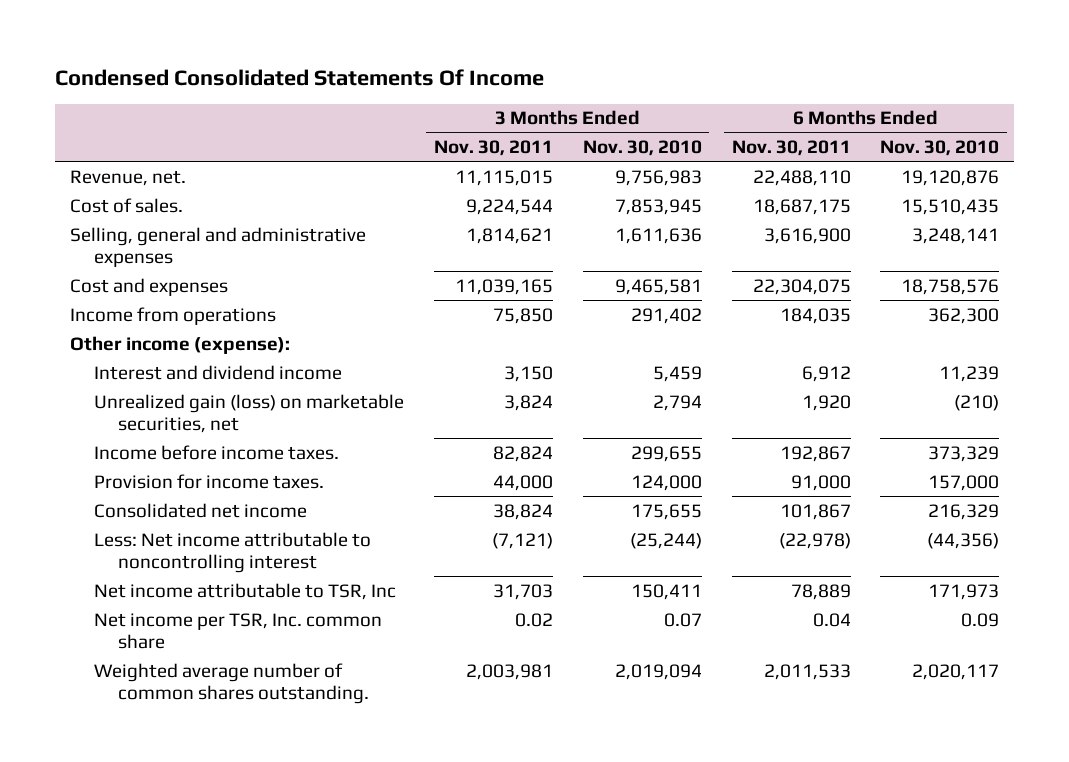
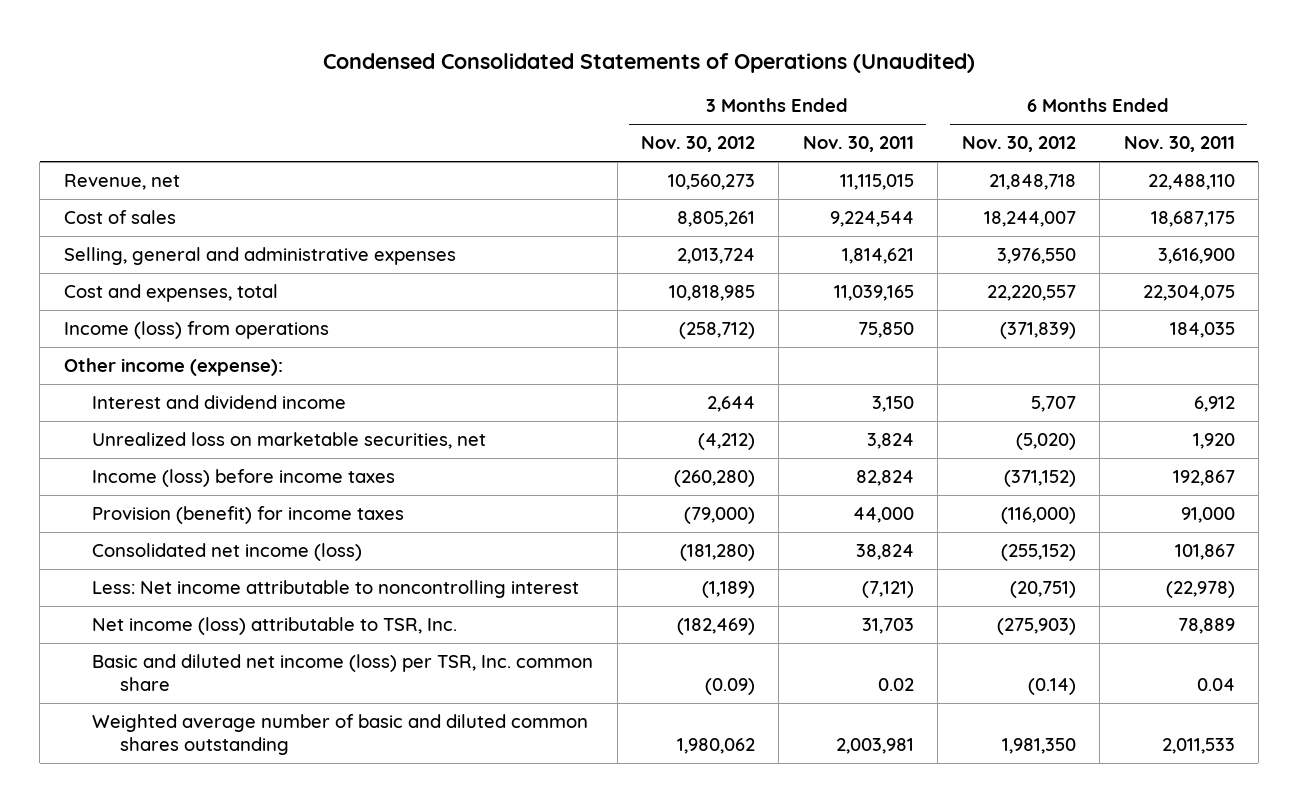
[54,68,544,86] Condensed Consolidated Statements Of Income -> [323,52,976,73] Condensed Consolidated Statements of Operations (Unaudited)
[582,140,702,157] Nov. 30, 2010 -> none
[880,140,1000,157] Nov. 30, 2010 -> none
none -> [640,136,755,153] Nov. 30, 2012
none -> [961,136,1076,153] Nov. 30, 2012
[69,169,186,186] Revenue, net. -> [63,174,180,191] Revenue, net
[69,197,183,213] Cost of sales. -> [63,210,176,225] Cost of sales
[69,277,228,296] Cost and expenses -> [63,284,278,303] Cost and expenses, total
[69,306,276,325] Income from operations -> [63,321,329,340] Income (loss) from operations
[93,393,404,434] Unrealized gain (loss) on marketable securities, net -> [92,432,487,450] Unrealized loss on marketable securities, net
[93,444,339,460] Income before income taxes. -> [92,469,396,488] Income (loss) before income taxes
[93,473,324,489] Provision for income taxes. -> [92,506,405,525] Provision (benefit) for income taxes
[93,502,307,518] Consolidated net income -> [92,543,363,562] Consolidated net income (loss)
[93,582,396,600] Net income attributable to TSR, Inc -> [92,617,458,636] Net income (loss) attributable to TSR, Inc.
[93,612,382,650] Net income per TSR, Inc. common share -> [92,654,594,692] Basic and diluted net income (loss) per TSR, Inc. common share
[93,662,369,705] Weighted average number of common shares outstanding. -> [92,714,589,756] Weighted average number of basic and diluted common shares outstanding

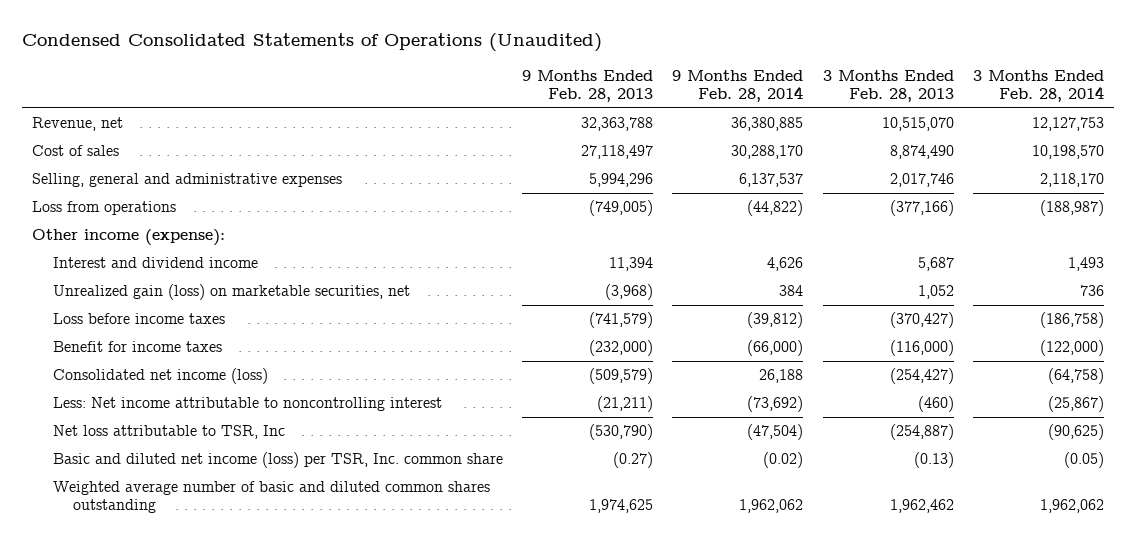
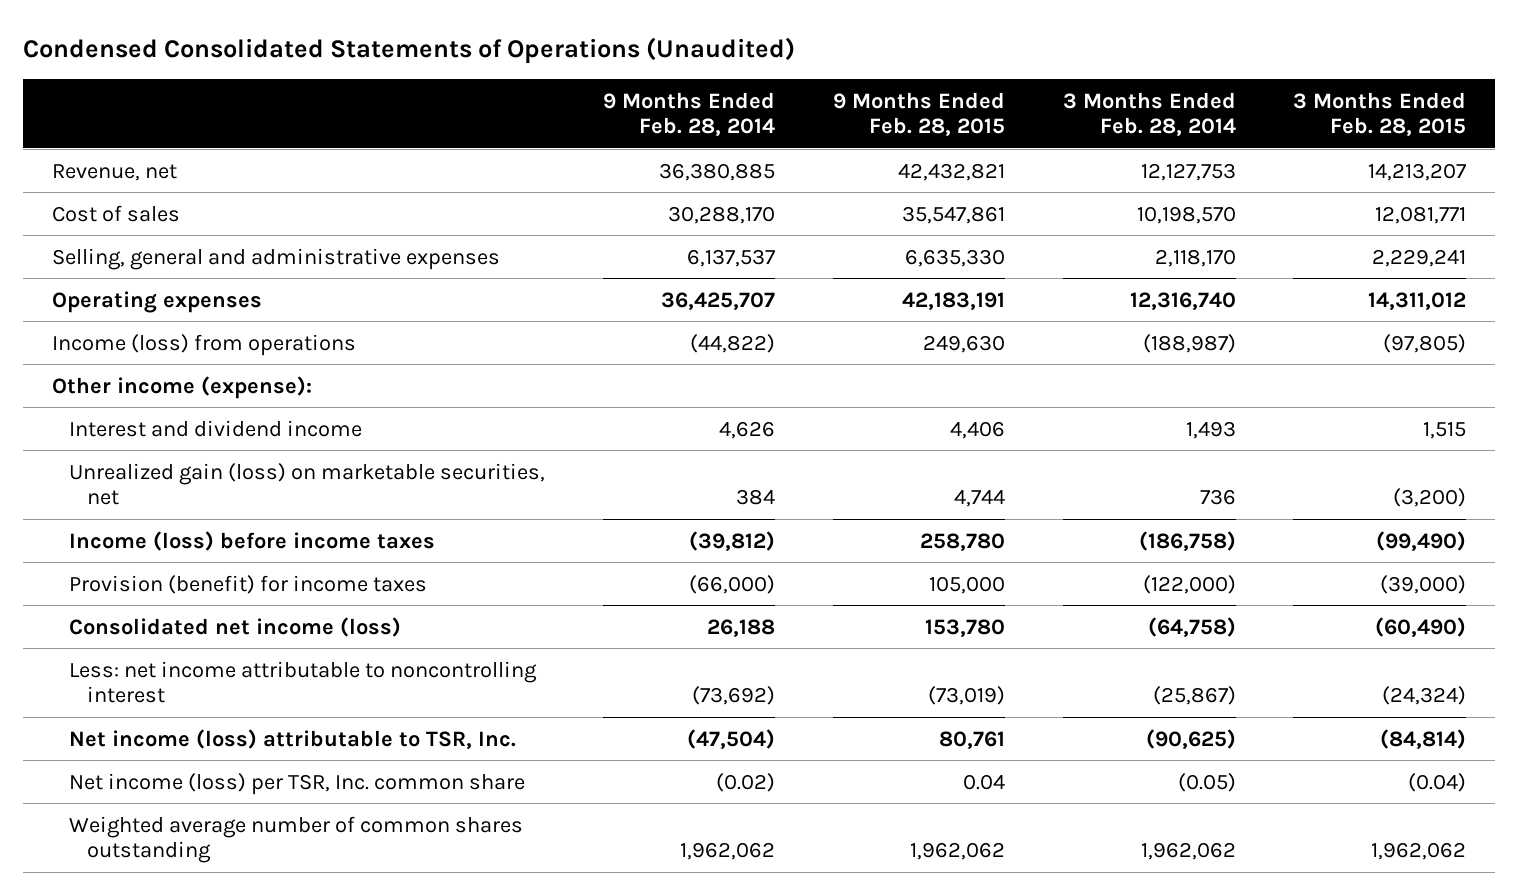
[521,70,653,103] 9 Months Ended Feb. 28, 2013 -> none
[822,70,954,103] 3 Months Ended Feb. 28, 2013 -> none
none -> [832,91,1005,137] 9 Months Ended Feb. 28, 2015
none -> [1293,91,1467,137] 3 Months Ended Feb. 28, 2015
none -> [51,290,262,313] Operating expenses
[32,201,177,216] Loss from operations -> [51,333,356,356] Income (loss) from operations
[52,313,225,325] Loss before income taxes -> [69,530,436,551] Income (loss) before income taxes
[52,341,222,353] Benefit for income taxes -> [69,574,428,594] Provision (benefit) for income taxes
[52,397,442,412] Less: Net income attributable to noncontrolling interest -> [69,660,538,704] Less: net income attributable to noncontrolling interest
[52,425,285,440] Net loss attributable to TSR, Inc -> [69,728,517,749] Net income (loss) attributable to TSR, Inc.
[52,452,503,469] Basic and diluted net income (loss) per TSR, Inc. common share -> [69,772,526,795] Net income (loss) per TSR, Inc. common share
[52,481,490,514] Weighted average number of basic and diluted common shares outstanding -> [69,815,524,864] Weighted average number of common shares outstanding

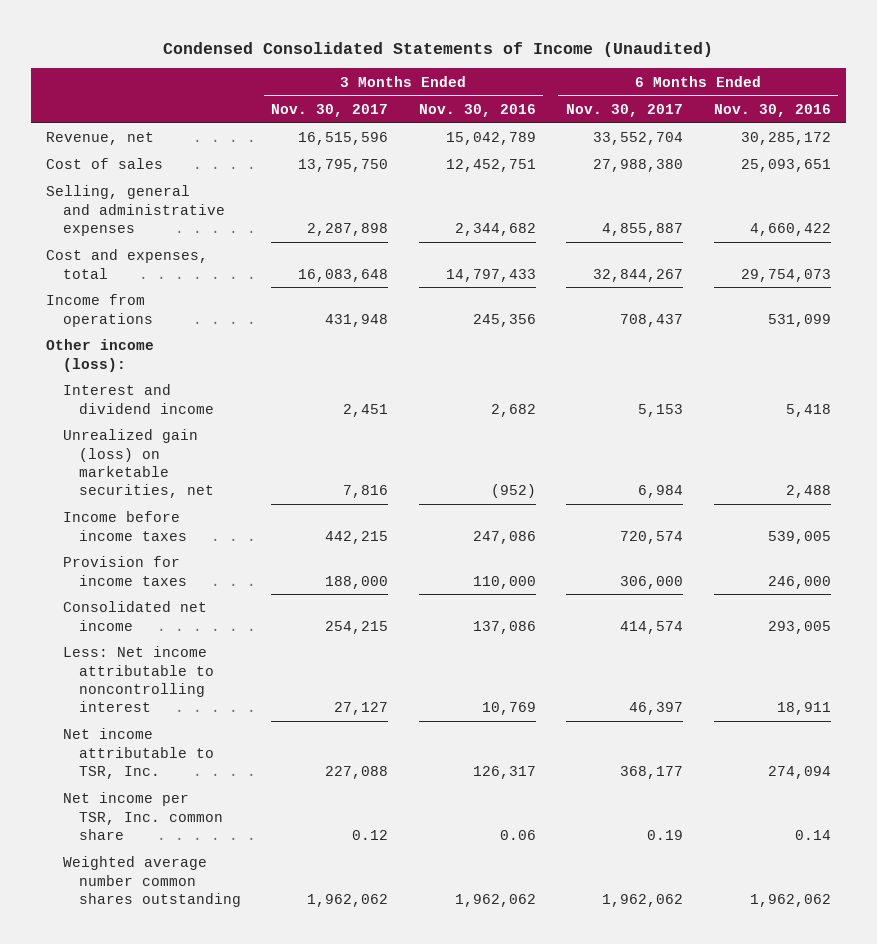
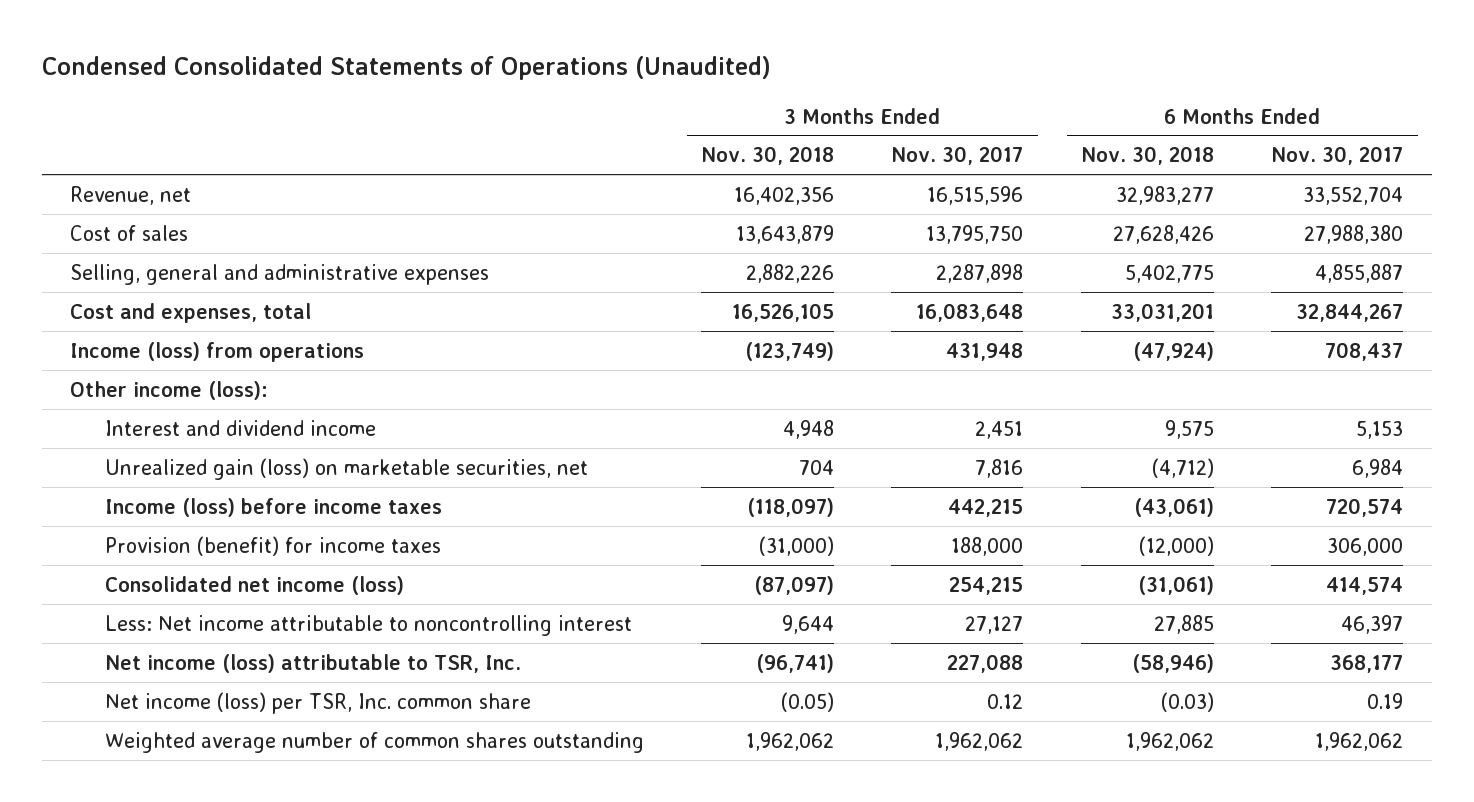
[163,41,714,57] Condensed Consolidated Statements of Income (Unaudited) -> [41,56,771,81] Condensed Consolidated Statements of Operations (Unaudited)
[418,103,536,117] Nov. 30, 2016 -> none
[713,103,831,117] Nov. 30, 2016 -> none
none -> [701,146,835,166] Nov. 30, 2018
none -> [1080,146,1214,166] Nov. 30, 2018
[46,294,153,327] Income from operations -> [70,341,365,362] Income (loss) from operations
[62,511,187,541] Income before income taxes -> [104,497,442,517] Income (loss) before income taxes
[62,556,187,586] Provision for income taxes -> [104,535,441,556] Provision (benefit) for income taxes
[62,601,207,631] Consolidated net income -> [104,575,404,595] Consolidated net income (loss)
[62,728,214,779] Net income attributable to TSR, Inc. -> [104,653,521,673] Net income (loss) attributable to TSR, Inc.
[62,792,223,840] Net income per TSR, Inc. common share -> [104,691,531,714] Net income (loss) per TSR, Inc. common share
[62,856,241,907] Weighted average number common shares outstanding -> [104,731,644,753] Weighted average number of common shares outstanding

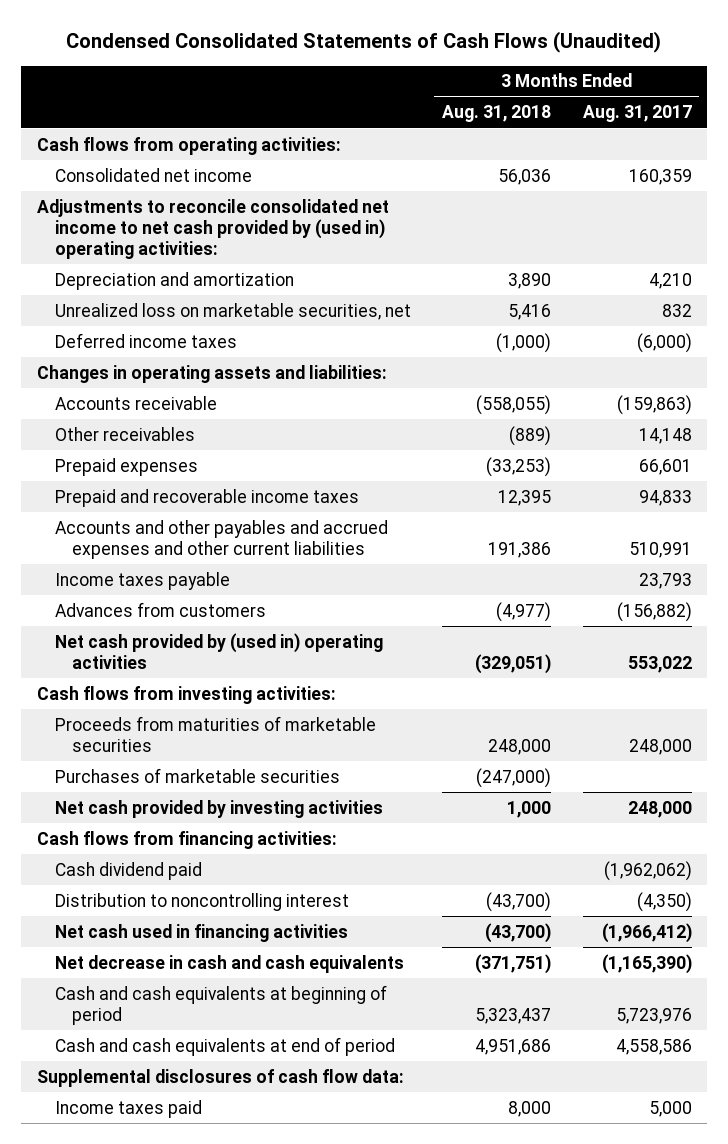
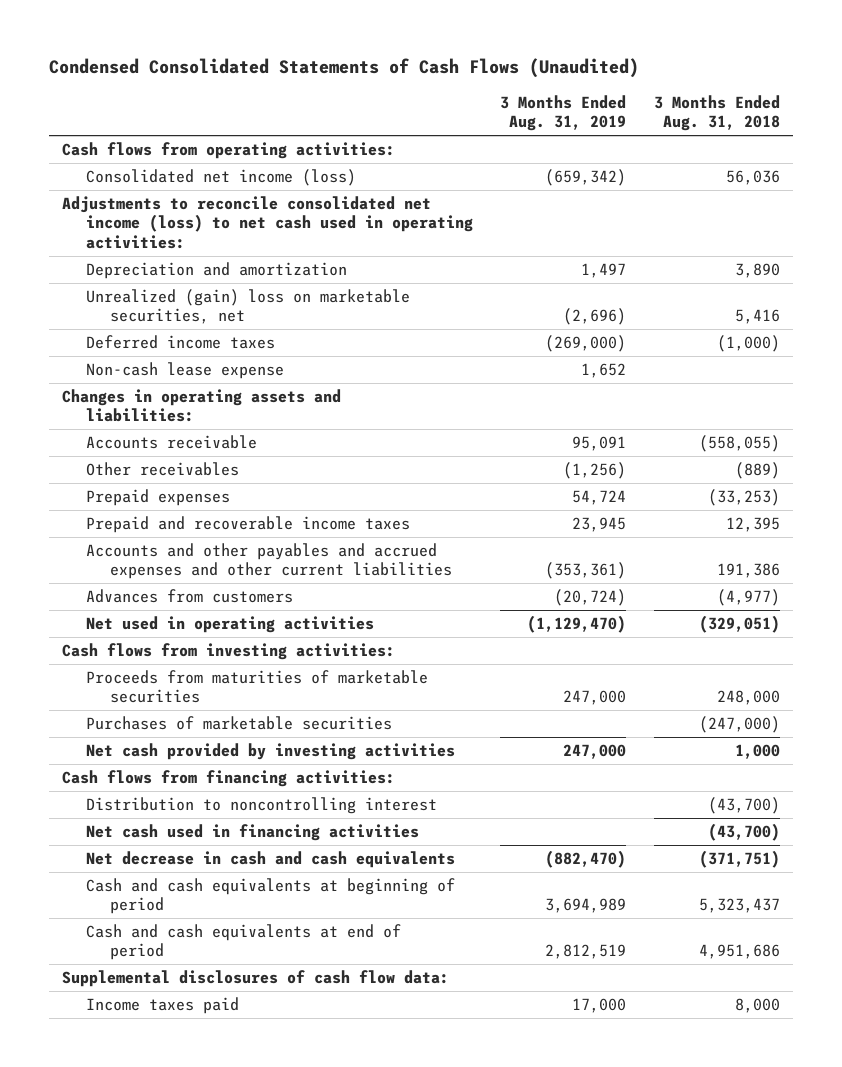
[582,105,692,123] Aug. 31, 2017 -> none
none -> [500,94,627,132] 3 Months Ended Aug. 31, 2019
[54,167,252,182] Consolidated net income -> [86,168,357,186] Consolidated net income (loss)
[36,198,389,259] Adjustments to reconcile consolidated net income to net cash provided by (used in) operating activities: -> [62,195,474,250] Adjustments to reconcile consolidated net income (loss) to net cash used in operating activities:
[54,302,411,320] Unrealized loss on marketable securities, net -> [86,288,411,325] Unrealized (gain) loss on marketable securities, net
none -> [86,361,285,379] Non-cash lease expense
[54,571,230,590] Income taxes payable -> none
[54,632,383,669] Net cash provided by (used in) operating activities -> [86,615,375,633] Net used in operating activities
[54,861,202,880] Cash dividend paid -> none

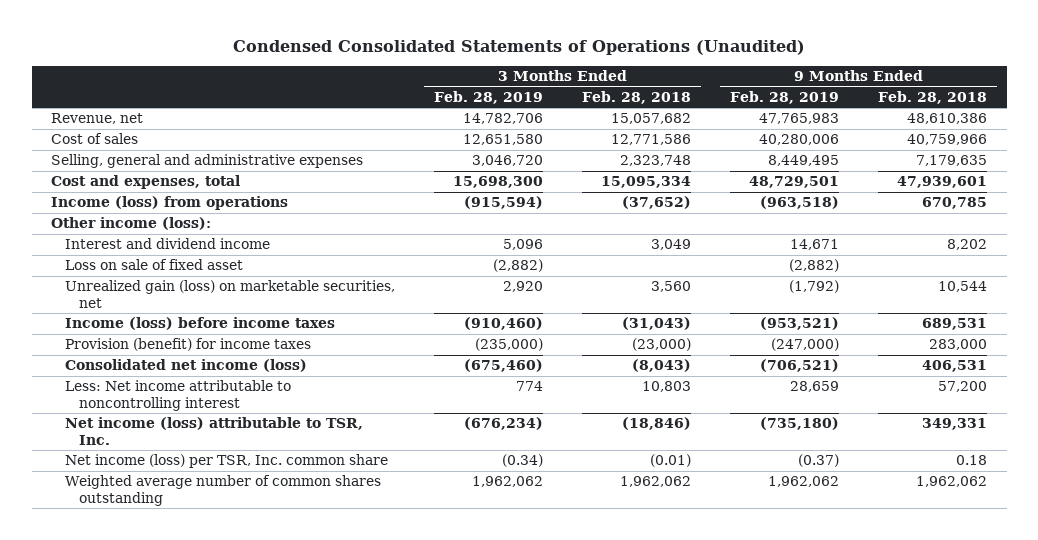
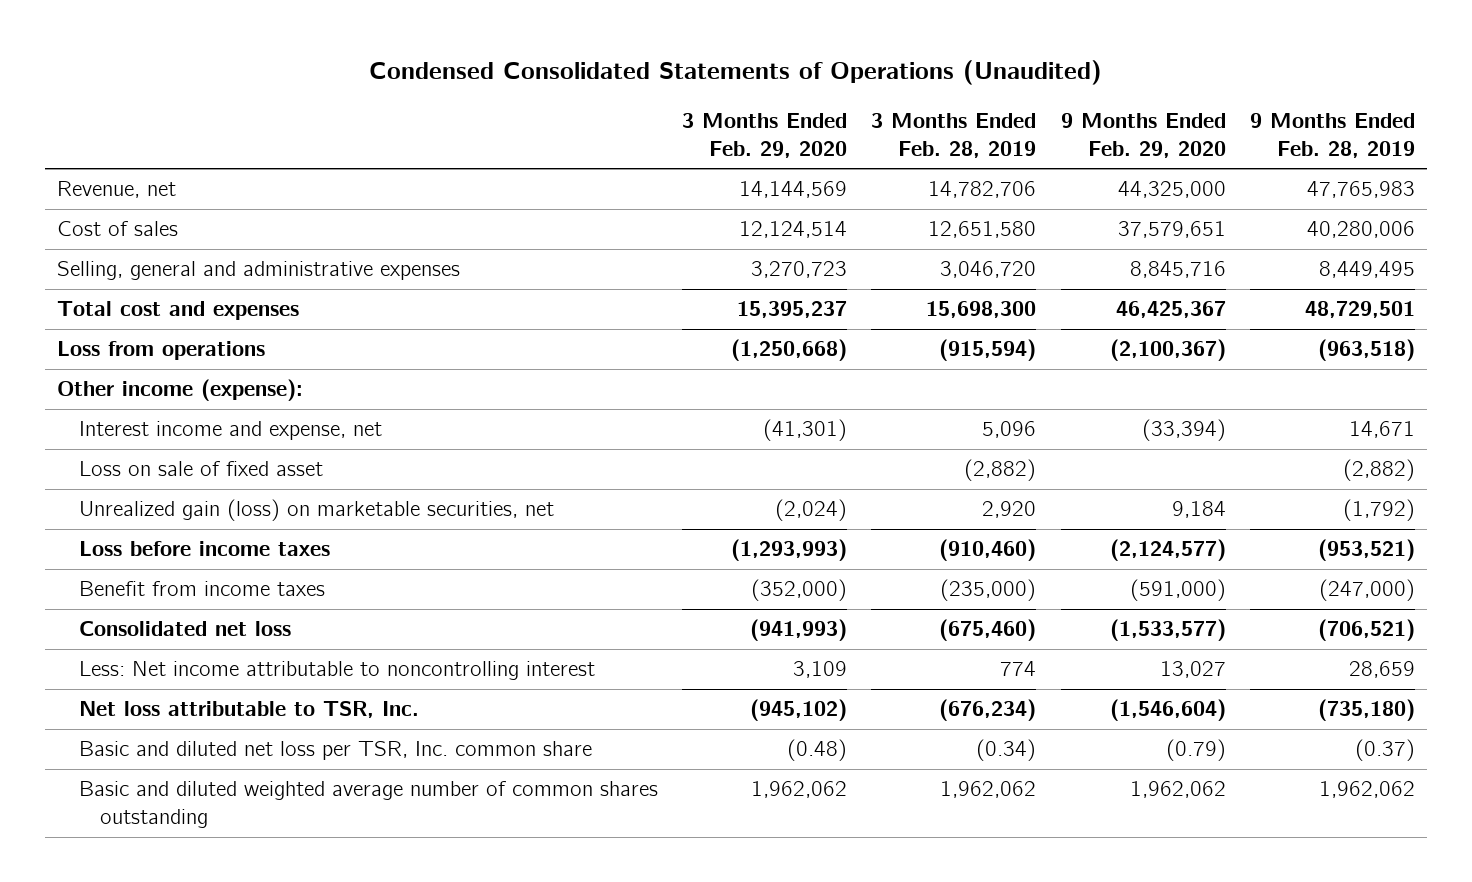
[582,90,692,104] Feb. 28, 2018 -> none
[878,90,988,104] Feb. 28, 2018 -> none
none -> [682,112,848,158] 3 Months Ended Feb. 29, 2020
none -> [1060,112,1226,158] 9 Months Ended Feb. 29, 2020
[51,175,241,190] Cost and expenses, total -> [57,301,300,321] Total cost and expenses
[51,196,289,211] Income (loss) from operations -> [57,341,266,361] Loss from operations
[51,217,212,231] Other income (loss): -> [57,379,304,402] Other income (expense):
[64,238,270,250] Interest and dividend income -> [78,421,382,441] Interest income and expense, net
[64,317,335,331] Income (loss) before income taxes -> [78,541,330,557] Loss before income taxes
[64,338,311,352] Provision (benefit) for income taxes -> [78,581,325,597] Benefit from income taxes
[64,359,307,373] Consolidated net income (loss) -> [78,621,291,637] Consolidated net loss
[64,417,363,445] Net income (loss) attributable to TSR, Inc. -> [78,701,419,719] Net loss attributable to TSR, Inc.
[64,454,388,469] Net income (loss) per TSR, Inc. common share -> [78,741,592,761] Basic and diluted net loss per TSR, Inc. common share
[64,475,381,506] Weighted average number of common shares outstanding -> [78,781,658,829] Basic and diluted weighted average number of common shares outstanding

